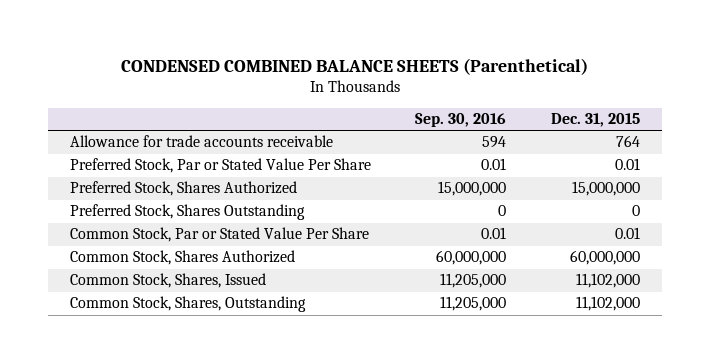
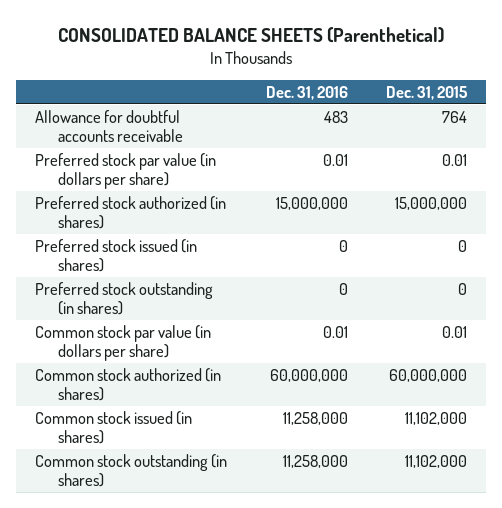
[120,57,588,75] CONDENSED COMBINED BALANCE SHEETS (Parenthetical) -> [58,26,445,43] CONSOLIDATED BALANCE SHEETS (Parenthetical)
[415,113,507,128] Sep. 30, 2016 -> none
none -> [265,85,348,100] Dec. 31, 2016
[69,135,333,148] Allowance for trade accounts receivable -> [35,109,184,143] Allowance for doubtful accounts receivable
[69,158,371,174] Preferred Stock, Par or Stated Value Per Share -> [35,152,217,190] Preferred stock par value (in dollars per share)
[69,181,297,197] Preferred Stock, Shares Authorized -> [35,195,227,230] Preferred stock authorized (in shares)
none -> [35,238,198,273] Preferred stock issued (in shares)
[69,204,305,221] Preferred Stock, Shares Outstanding -> [35,281,214,316] Preferred stock outstanding (in shares)
[69,227,369,243] Common Stock, Par or Stated Value Per Share -> [35,324,212,362] Common stock par value (in dollars per share)
[69,250,295,266] Common Stock, Shares Authorized -> [35,367,222,402] Common stock authorized (in shares)
[69,273,266,289] Common Stock, Shares, Issued -> [35,410,193,445] Common stock issued (in shares)
[69,296,306,313] Common Stock, Shares, Outstanding -> [35,453,228,488] Common stock outstanding (in shares)

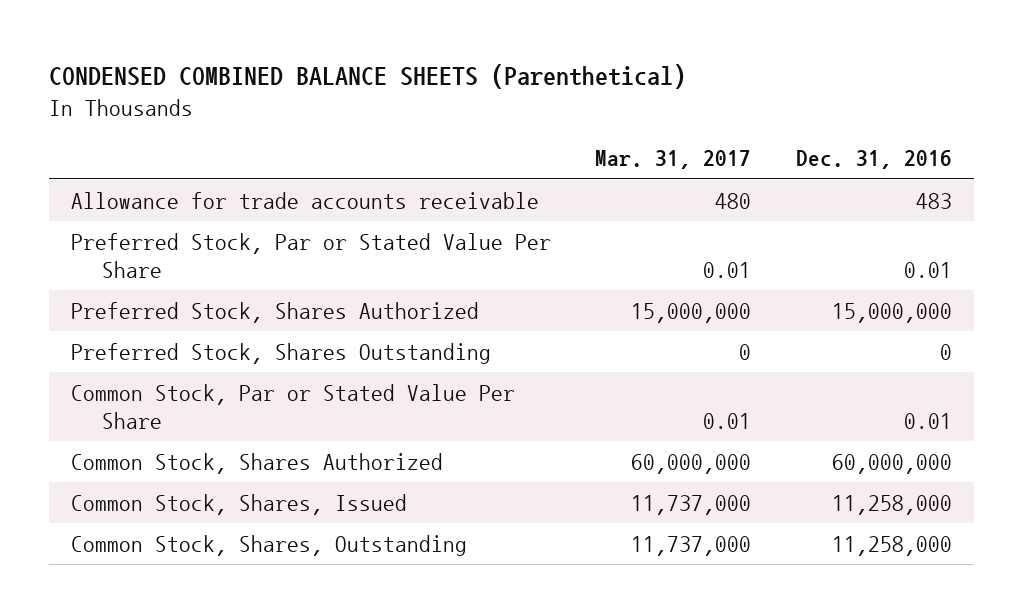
[58,26,445,43] CONSOLIDATED BALANCE SHEETS (Parenthetical) -> [49,64,687,90] CONDENSED COMBINED BALANCE SHEETS (Parenthetical)
[385,85,468,100] Dec. 31, 2015 -> none
none -> [595,150,752,170] Mar. 31, 2017
[35,238,198,273] Preferred stock issued (in shares) -> none
[35,109,184,143] Allowance for doubtful accounts receivable -> [71,191,540,209] Allowance for trade accounts receivable
[35,152,217,190] Preferred stock par value (in dollars per share) -> [71,232,552,279] Preferred Stock, Par or Stated Value Per Share
[35,195,227,230] Preferred stock authorized (in shares) -> [71,301,480,323] Preferred Stock, Shares Authorized
[35,281,214,316] Preferred stock outstanding (in shares) -> [71,342,492,364] Preferred Stock, Shares Outstanding
[35,324,212,362] Common stock par value (in dollars per share) -> [71,383,516,430] Common Stock, Par or Stated Value Per Share
[35,367,222,402] Common stock authorized (in shares) -> [71,452,444,474] Common Stock, Shares Authorized
[35,410,193,445] Common stock issued (in shares) -> [71,493,408,515] Common Stock, Shares, Issued
[35,453,228,488] Common stock outstanding (in shares) -> [71,534,468,556] Common Stock, Shares, Outstanding

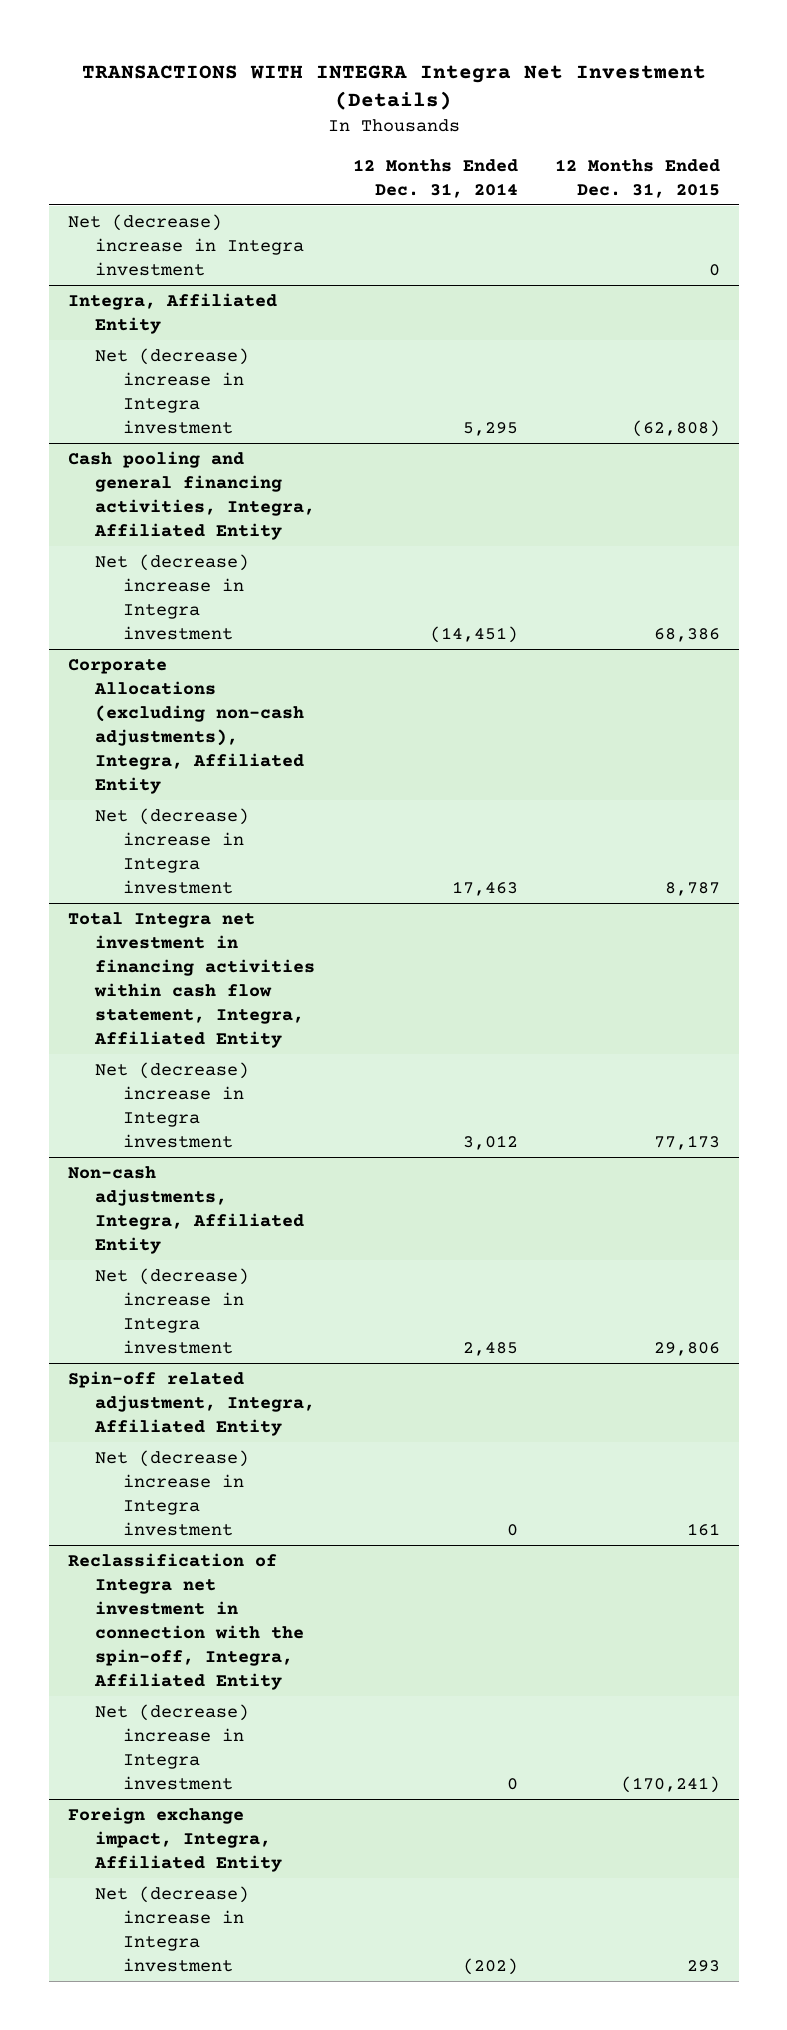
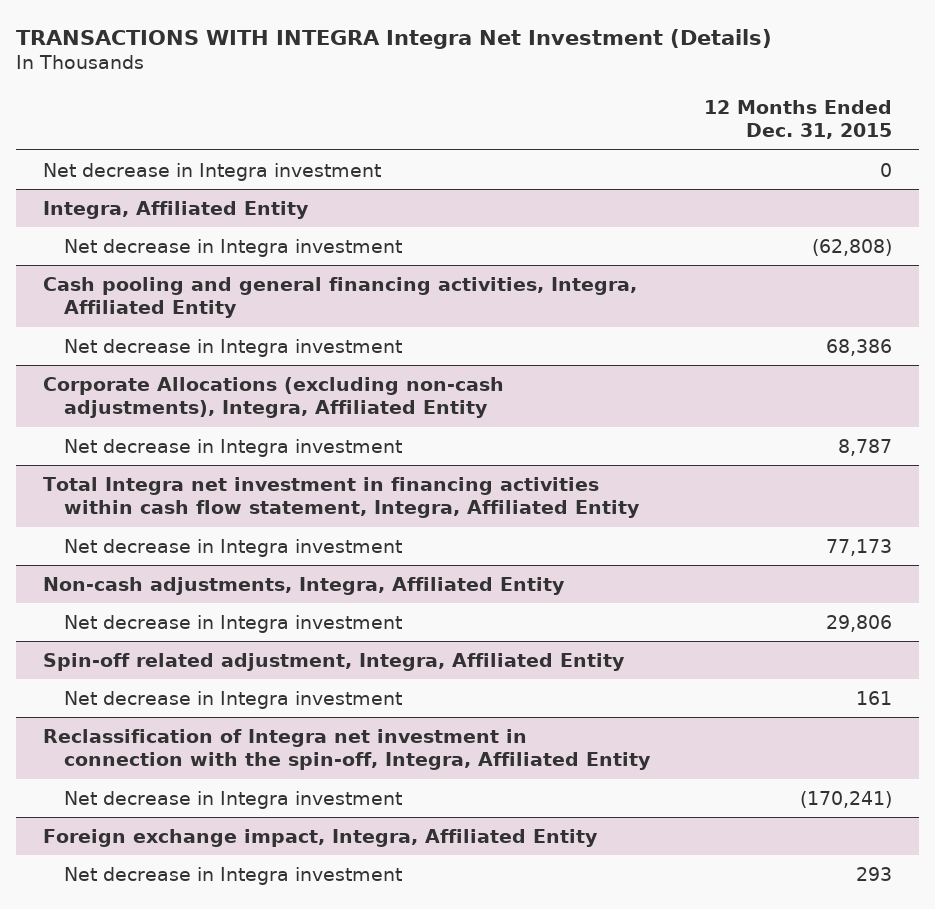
[352,158,518,198] 12 Months Ended Dec. 31, 2014 -> none
[67,214,305,276] Net (decrease) increase in Integra investment -> [43,162,382,181] Net decrease in Integra investment
[95,348,250,434] Net (decrease) increase in Integra investment -> [64,238,403,257] Net decrease in Integra investment
[95,554,250,640] Net (decrease) increase in Integra investment -> [64,338,403,357] Net decrease in Integra investment
[95,808,250,894] Net (decrease) increase in Integra investment -> [64,438,403,457] Net decrease in Integra investment
[95,1062,250,1148] Net (decrease) increase in Integra investment -> [64,538,403,557] Net decrease in Integra investment
[95,1268,250,1354] Net (decrease) increase in Integra investment -> [64,614,403,633] Net decrease in Integra investment
[95,1450,250,1536] Net (decrease) increase in Integra investment -> [64,690,403,709] Net decrease in Integra investment
[95,1704,250,1790] Net (decrease) increase in Integra investment -> [64,790,403,809] Net decrease in Integra investment
[95,1886,250,1972] Net (decrease) increase in Integra investment -> [64,866,403,885] Net decrease in Integra investment

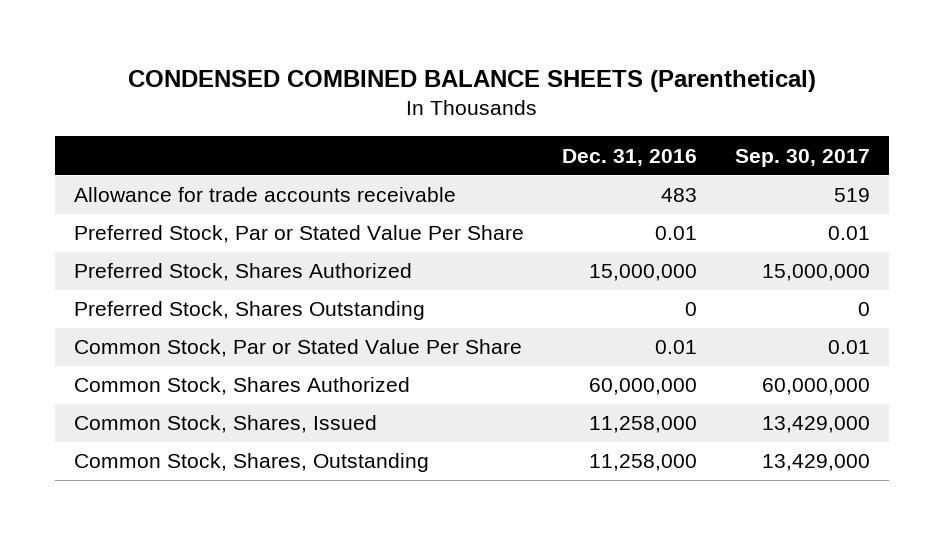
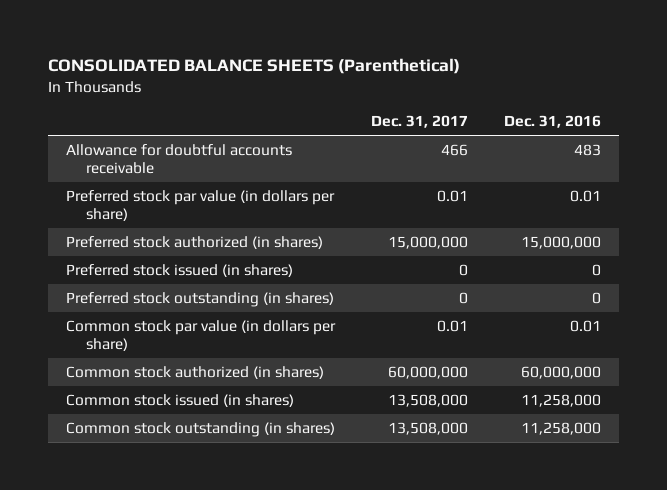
[127,70,816,93] CONDENSED COMBINED BALANCE SHEETS (Parenthetical) -> [47,58,460,75] CONSOLIDATED BALANCE SHEETS (Parenthetical)
[734,148,870,167] Sep. 30, 2017 -> none
none -> [370,115,468,129] Dec. 31, 2017
[73,187,456,203] Allowance for trade accounts receivable -> [65,143,292,174] Allowance for doubtful accounts receivable
[73,225,524,244] Preferred Stock, Par or Stated Value Per Share -> [65,189,335,221] Preferred stock par value (in dollars per share)
[73,263,412,282] Preferred Stock, Shares Authorized -> [65,235,323,249] Preferred stock authorized (in shares)
none -> [65,263,293,277] Preferred stock issued (in shares)
[73,301,425,321] Preferred Stock, Shares Outstanding -> [65,291,334,307] Preferred stock outstanding (in shares)
[73,339,522,358] Common Stock, Par or Stated Value Per Share -> [65,319,336,351] Common stock par value (in dollars per share)
[73,377,410,396] Common Stock, Shares Authorized -> [65,365,324,379] Common stock authorized (in shares)
[73,415,377,434] Common Stock, Shares, Issued -> [65,393,294,407] Common stock issued (in shares)
[73,453,429,473] Common Stock, Shares, Outstanding -> [65,421,335,437] Common stock outstanding (in shares)

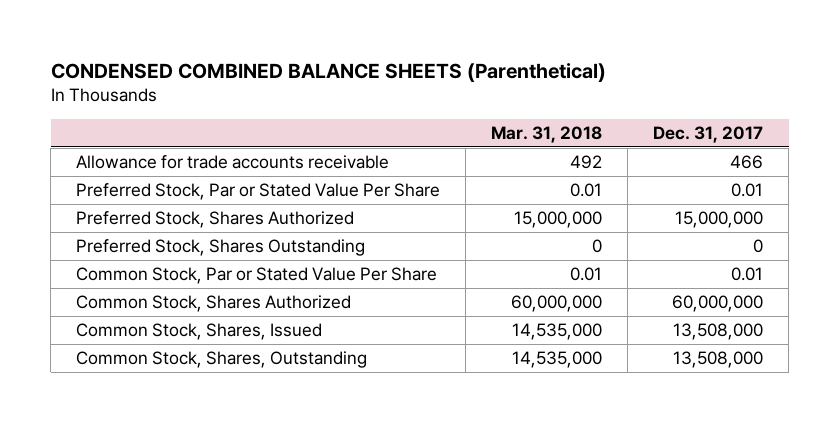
[47,58,460,75] CONSOLIDATED BALANCE SHEETS (Parenthetical) -> [50,62,606,82] CONDENSED COMBINED BALANCE SHEETS (Parenthetical)
[504,115,602,129] Dec. 31, 2016 -> none
none -> [491,126,603,144] Mar. 31, 2018
[65,263,293,277] Preferred stock issued (in shares) -> none
[65,143,292,174] Allowance for doubtful accounts receivable -> [76,155,390,170] Allowance for trade accounts receivable
[65,189,335,221] Preferred stock par value (in dollars per share) -> [76,183,441,201] Preferred Stock, Par or Stated Value Per Share
[65,235,323,249] Preferred stock authorized (in shares) -> [76,211,355,229] Preferred Stock, Shares Authorized
[65,291,334,307] Preferred stock outstanding (in shares) -> [76,239,366,257] Preferred Stock, Shares Outstanding
[65,319,336,351] Common stock par value (in dollars per share) -> [76,267,438,285] Common Stock, Par or Stated Value Per Share
[65,365,324,379] Common stock authorized (in shares) -> [76,295,352,313] Common Stock, Shares Authorized
[65,393,294,407] Common stock issued (in shares) -> [76,323,323,341] Common Stock, Shares, Issued
[65,421,335,437] Common stock outstanding (in shares) -> [76,351,368,369] Common Stock, Shares, Outstanding

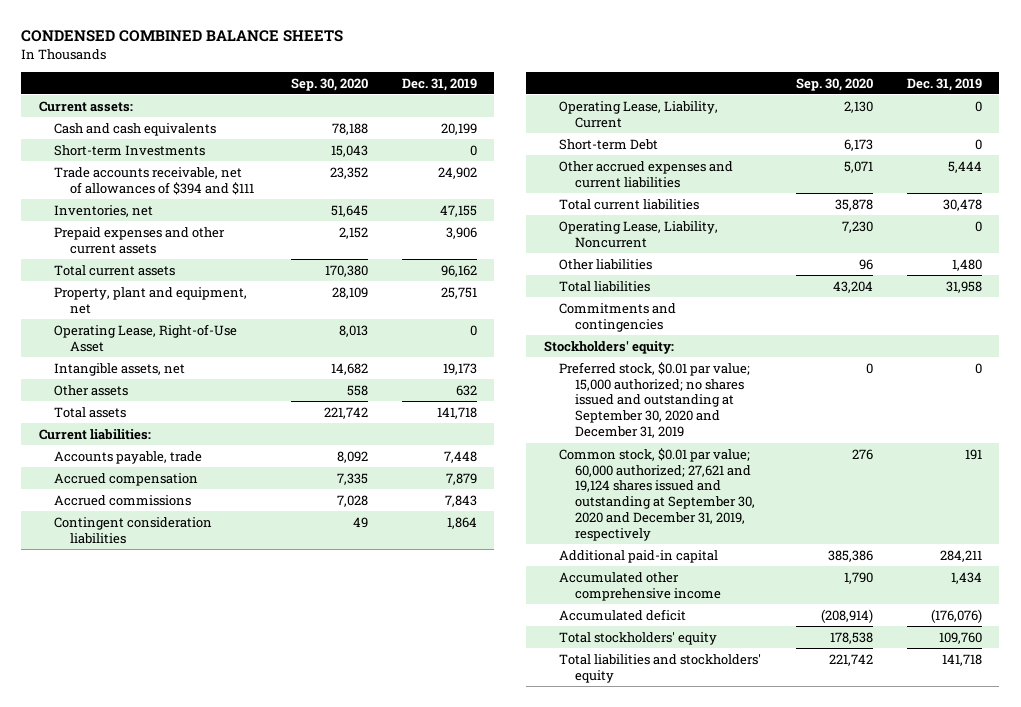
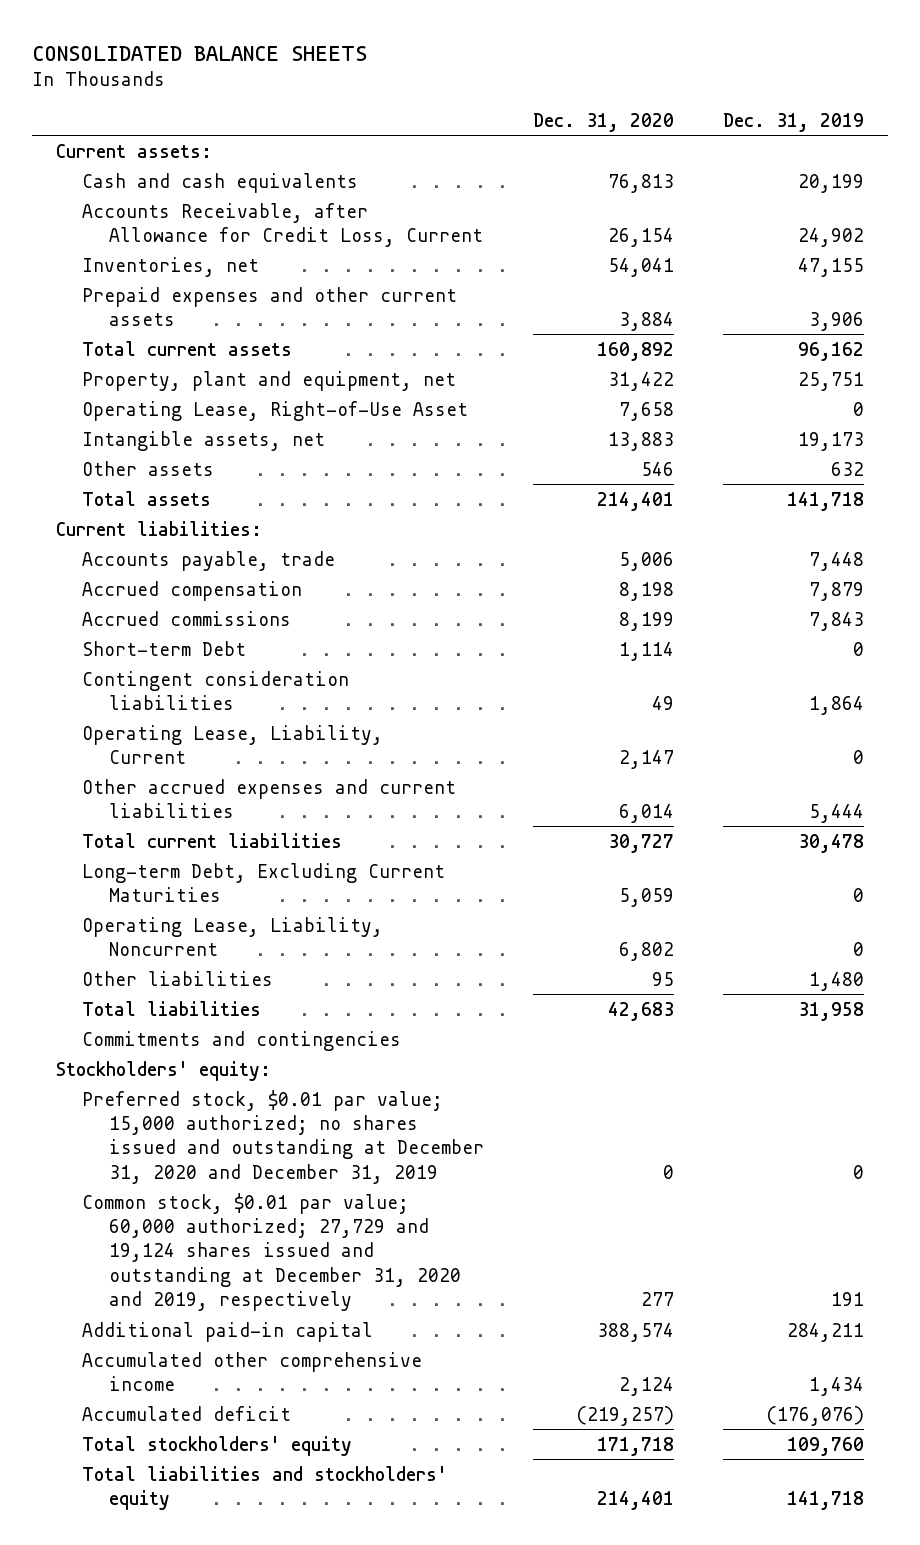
[21,30,344,43] CONDENSED COMBINED BALANCE SHEETS -> [31,45,367,61] CONSOLIDATED BALANCE SHEETS
[290,77,368,91] Sep. 30, 2020 -> none
none -> [532,112,674,132] Dec. 31, 2020
[54,144,206,156] Short-term Investments -> none
[54,166,254,195] Trade accounts receivable, net of allowances of $394 and $111 -> [82,202,483,247] Accounts Receivable, after Allowance for Credit Loss, Current
[559,138,659,150] Short-term Debt -> [82,640,247,656] Short-term Debt
none -> [82,862,446,902] Long-term Debt, Excluding Current Maturities
[559,361,751,439] Preferred stock, $0.01 par value; 15,000 authorized; no shares issued and outstanding at September 30, 2020 and December 31, 2019 -> [82,1089,484,1184] Preferred stock, $0.01 par value; 15,000 authorized; no shares issued and outstanding at December 31, 2020 and December 31, 2019
[559,447,755,541] Common stock, $0.01 par value; 60,000 authorized; 27,621 and 19,124 shares issued and outstanding at September 30, 2020 and December 31, 2019, respectively -> [82,1192,461,1312] Common stock, $0.01 par value; 60,000 authorized; 27,729 and 19,124 shares issued and outstanding at December 31, 2020 and 2019, respectively

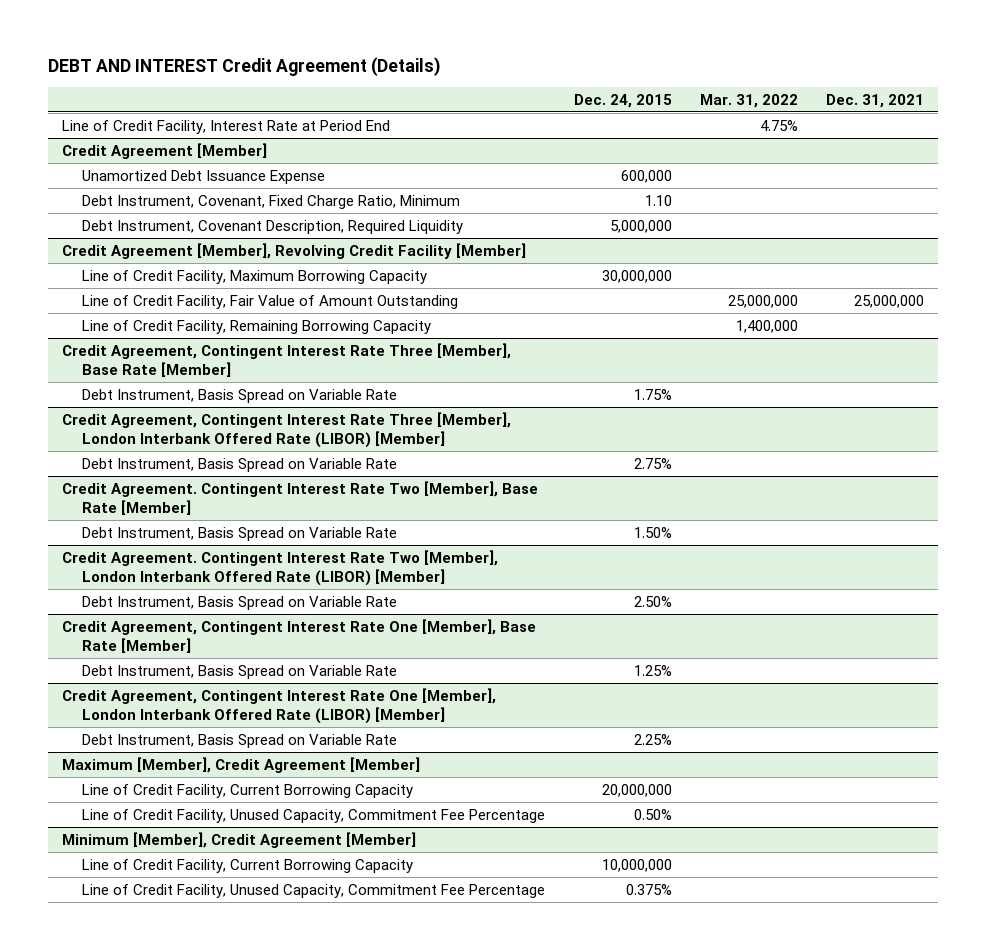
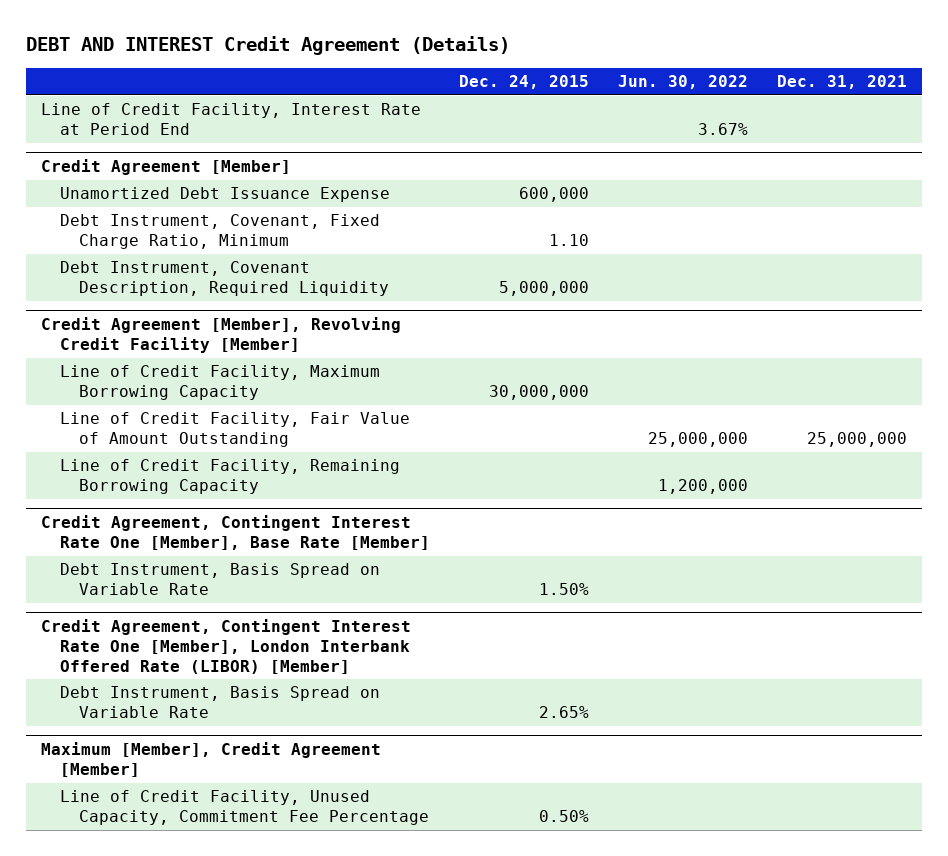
[699,93,798,108] Mar. 31, 2022 -> none
none -> [618,75,749,90] Jun. 30, 2022
[62,342,512,378] Credit Agreement, Contingent Interest Rate Three [Member], Base Rate [Member] -> none
[82,388,398,403] Debt Instrument, Basis Spread on Variable Rate -> none
[62,411,512,449] Credit Agreement, Contingent Interest Rate Three [Member], London Interbank Offered Rate (LIBOR) [Member] -> none
[82,457,398,472] Debt Instrument, Basis Spread on Variable Rate -> none
[62,480,539,516] Credit Agreement. Contingent Interest Rate Two [Member], Base Rate [Member] -> none
[82,526,398,541] Debt Instrument, Basis Spread on Variable Rate -> none
[62,549,499,587] Credit Agreement. Contingent Interest Rate Two [Member], London Interbank Offered Rate (LIBOR) [Member] -> none
[82,595,398,610] Debt Instrument, Basis Spread on Variable Rate -> none
[633,664,672,676] 1.25% -> [539,583,590,596] 1.50%
[633,733,672,745] 2.25% -> [539,706,590,719] 2.65%
[82,783,414,798] Line of Credit Facility, Current Borrowing Capacity -> none
[62,831,417,848] Minimum [Member], Credit Agreement [Member] -> none
[82,858,414,873] Line of Credit Facility, Current Borrowing Capacity -> none
[82,883,546,898] Line of Credit Facility, Unused Capacity, Commitment Fee Percentage -> none

